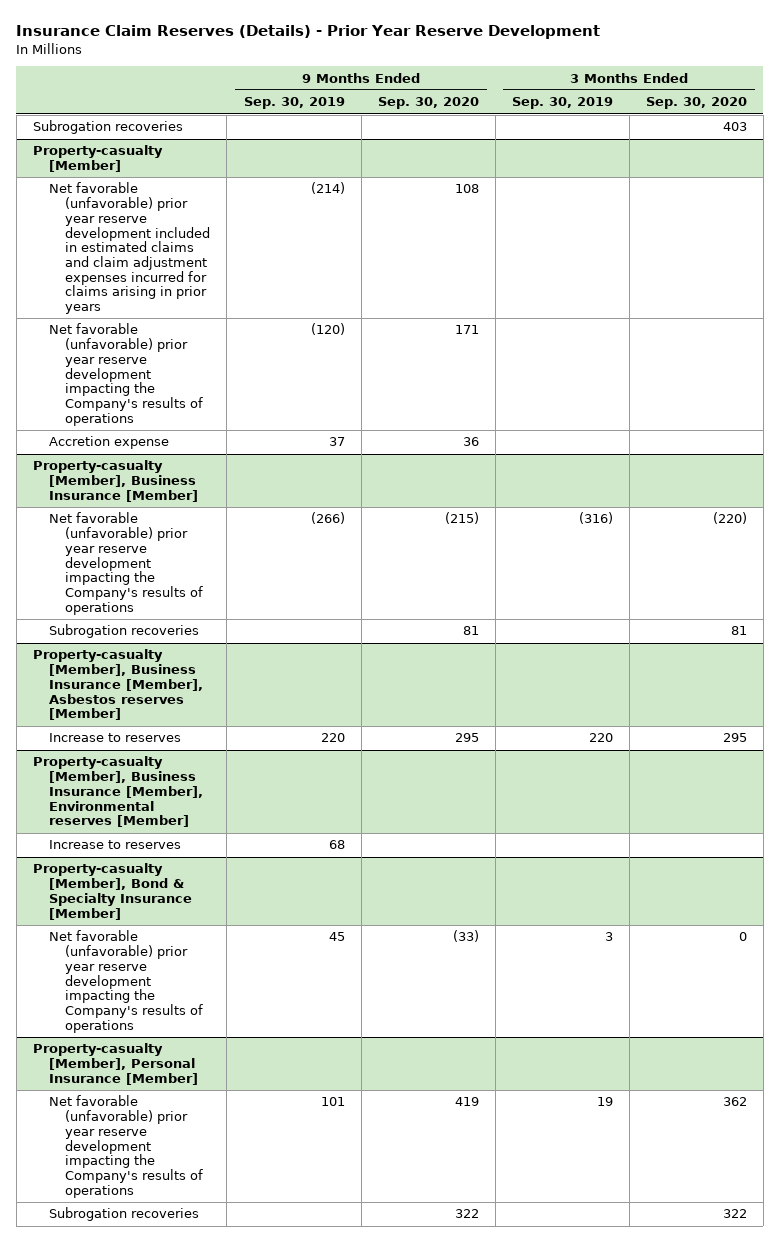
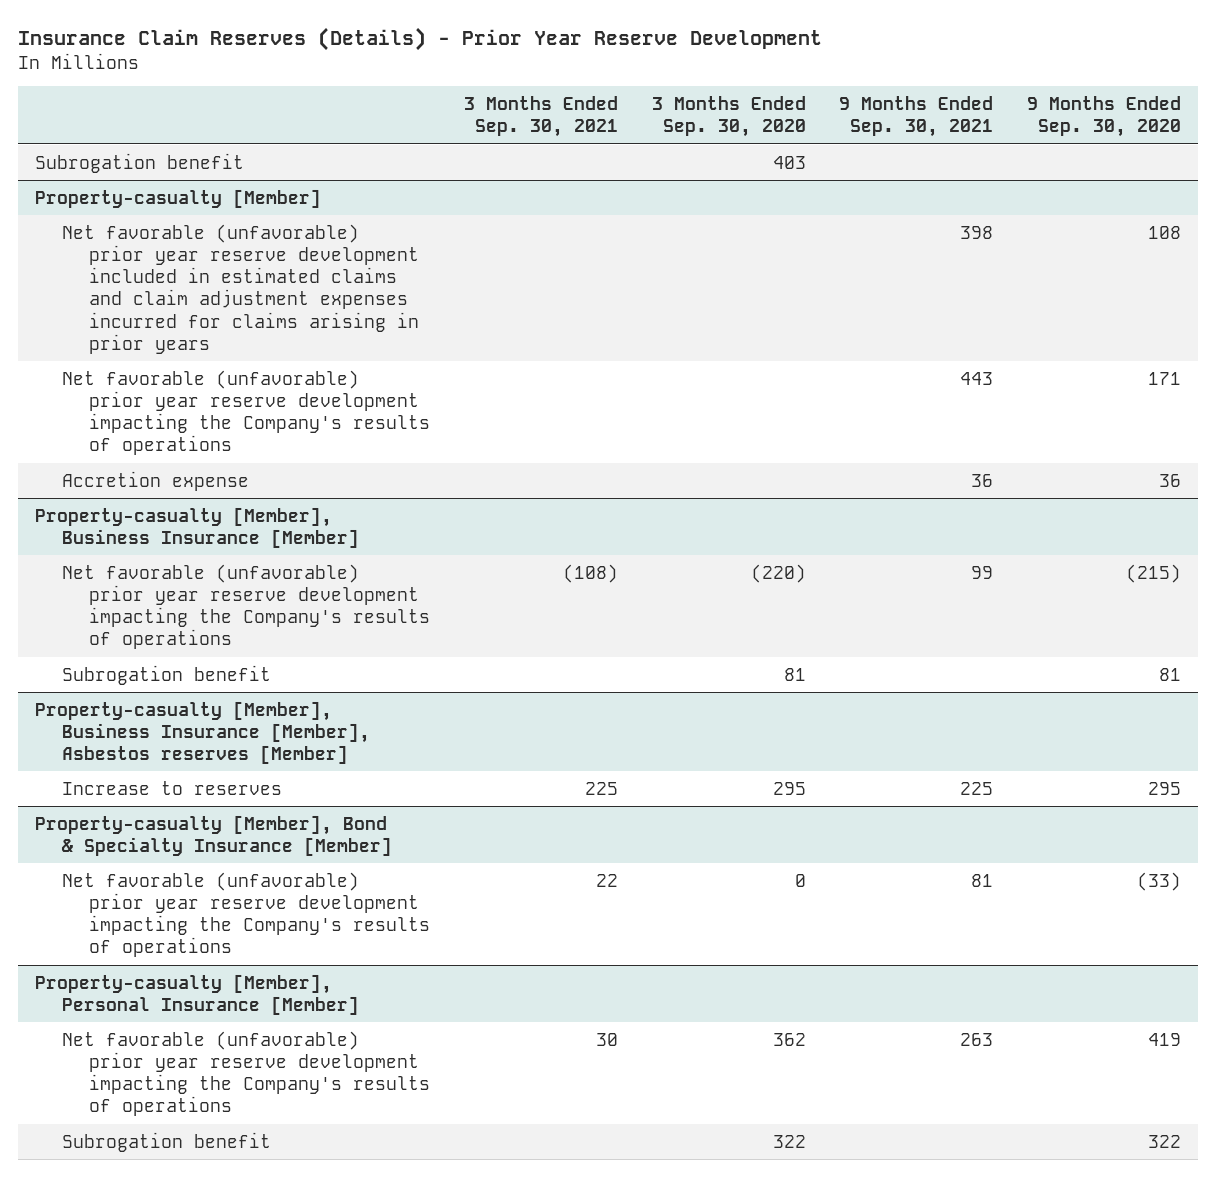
[243,97,345,110] Sep. 30, 2019 -> none
[511,97,613,110] Sep. 30, 2019 -> none
none -> [463,95,618,138] 3 Months Ended Sep. 30, 2021
none -> [839,95,994,138] 9 Months Ended Sep. 30, 2021
[33,120,184,135] Subrogation recoveries -> [34,152,244,173] Subrogation benefit
[49,624,200,639] Subrogation recoveries -> [61,664,271,685] Subrogation benefit
[33,756,204,828] Property-casualty [Member], Business Insurance [Member], Environmental reserves [Member] -> none
[49,840,182,850] Increase to reserves -> none
[49,1207,200,1222] Subrogation recoveries -> [61,1131,271,1152] Subrogation benefit

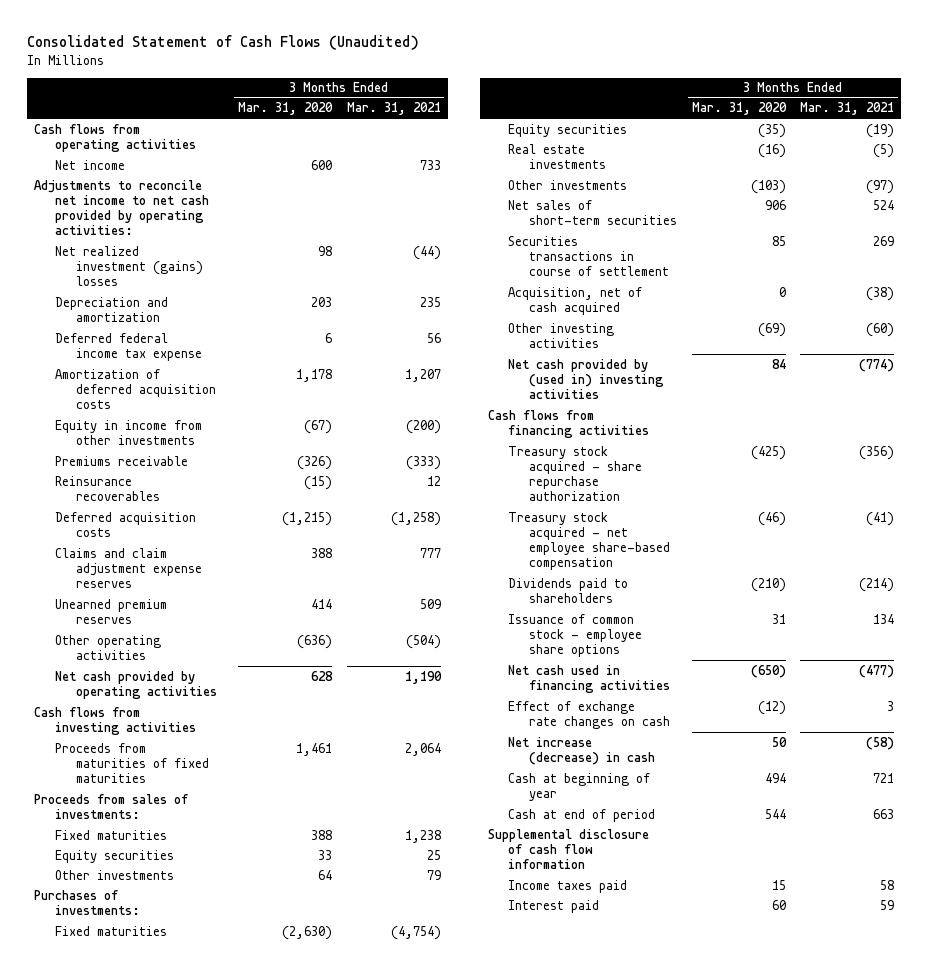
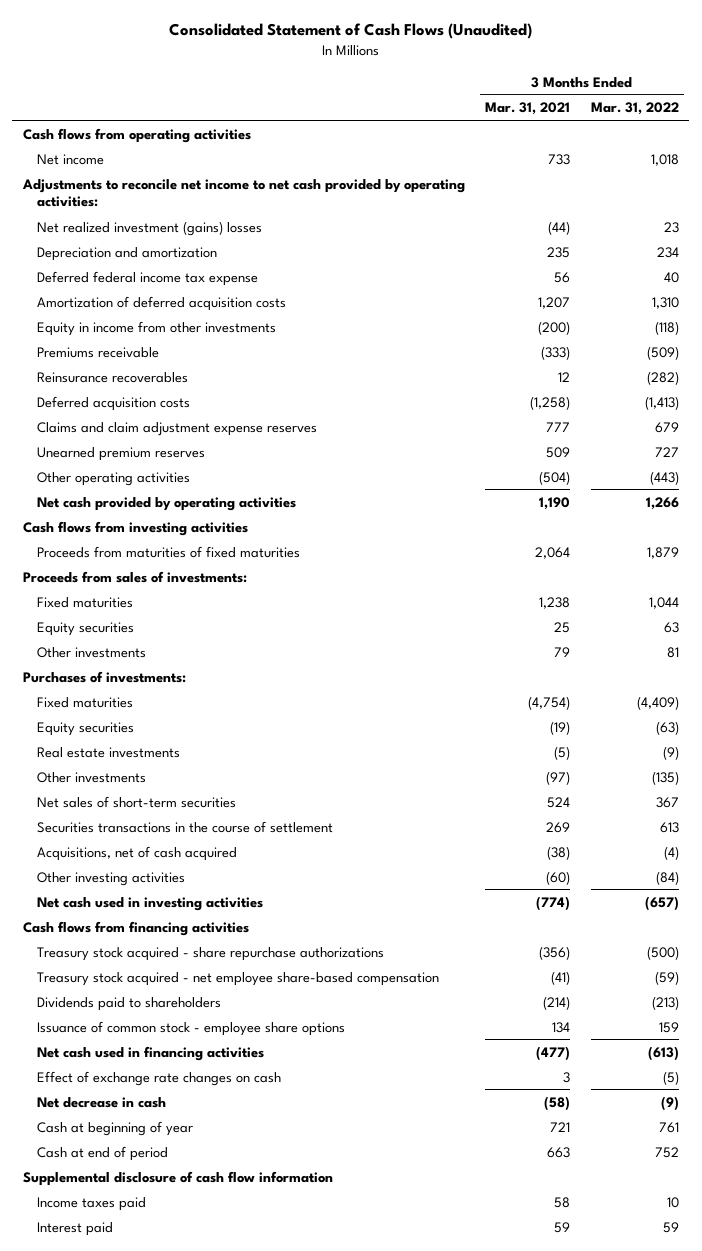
[238,102,334,116] Mar. 31, 2020 -> none
none -> [590,102,679,116] Mar. 31, 2022
[508,235,670,277] Securities transactions in course of settlement -> [37,820,334,833] Securities transactions in the course of settlement
[508,286,643,315] Acquisition, net of cash acquired -> [37,845,238,861] Acquisitions, net of cash acquired
[508,358,665,400] Net cash provided by (used in) investing activities -> [37,896,264,911] Net cash used in investing activities
[508,445,643,502] Treasury stock acquired - share repurchase authorization -> [37,946,385,961] Treasury stock acquired - share repurchase authorizations
[508,736,656,765] Net increase (decrease) in cash -> [37,1096,167,1108] Net decrease in cash

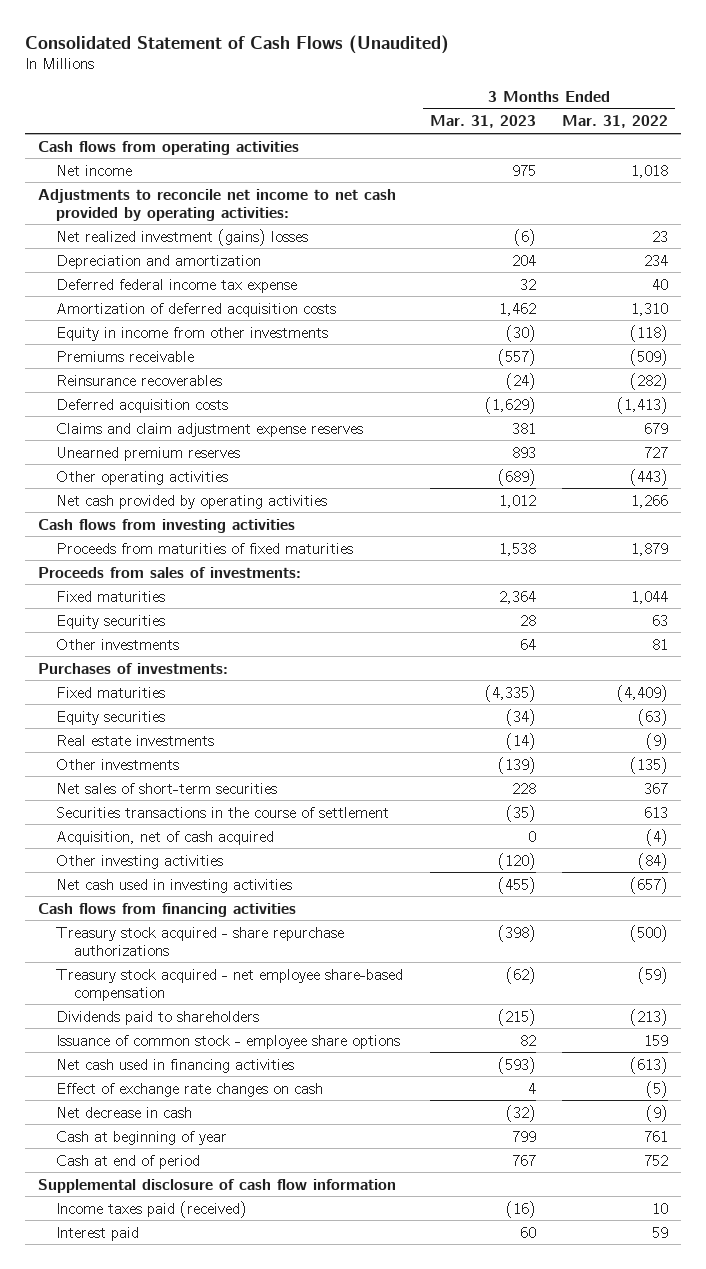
[485,102,571,116] Mar. 31, 2021 -> none
none -> [429,115,536,129] Mar. 31, 2023
[37,845,238,861] Acquisitions, net of cash acquired -> [56,830,275,845] Acquisition, net of cash acquired
[37,1196,147,1211] Income taxes paid -> [56,1200,248,1218] Income taxes paid (received)

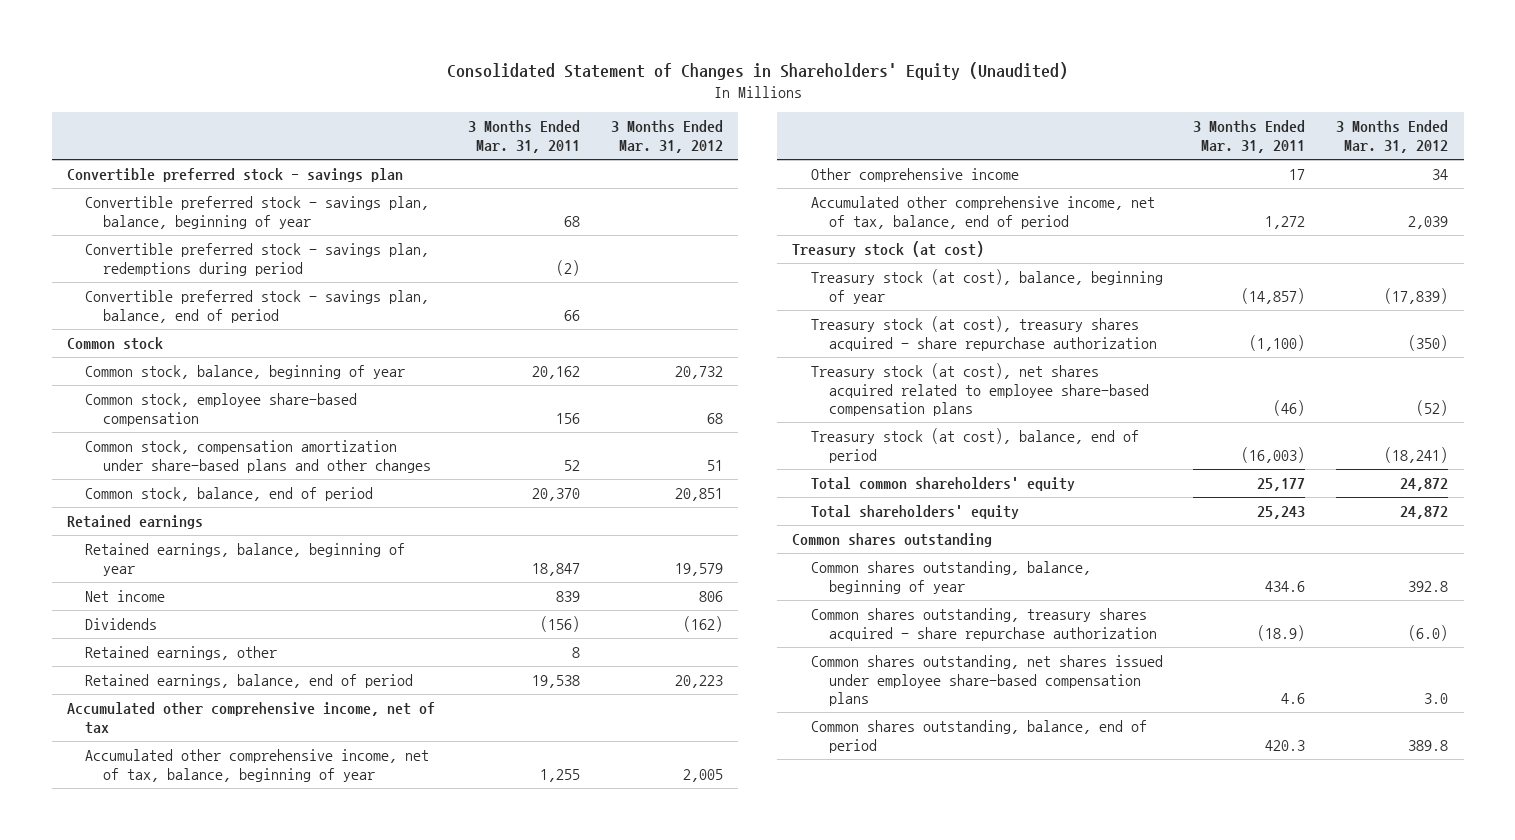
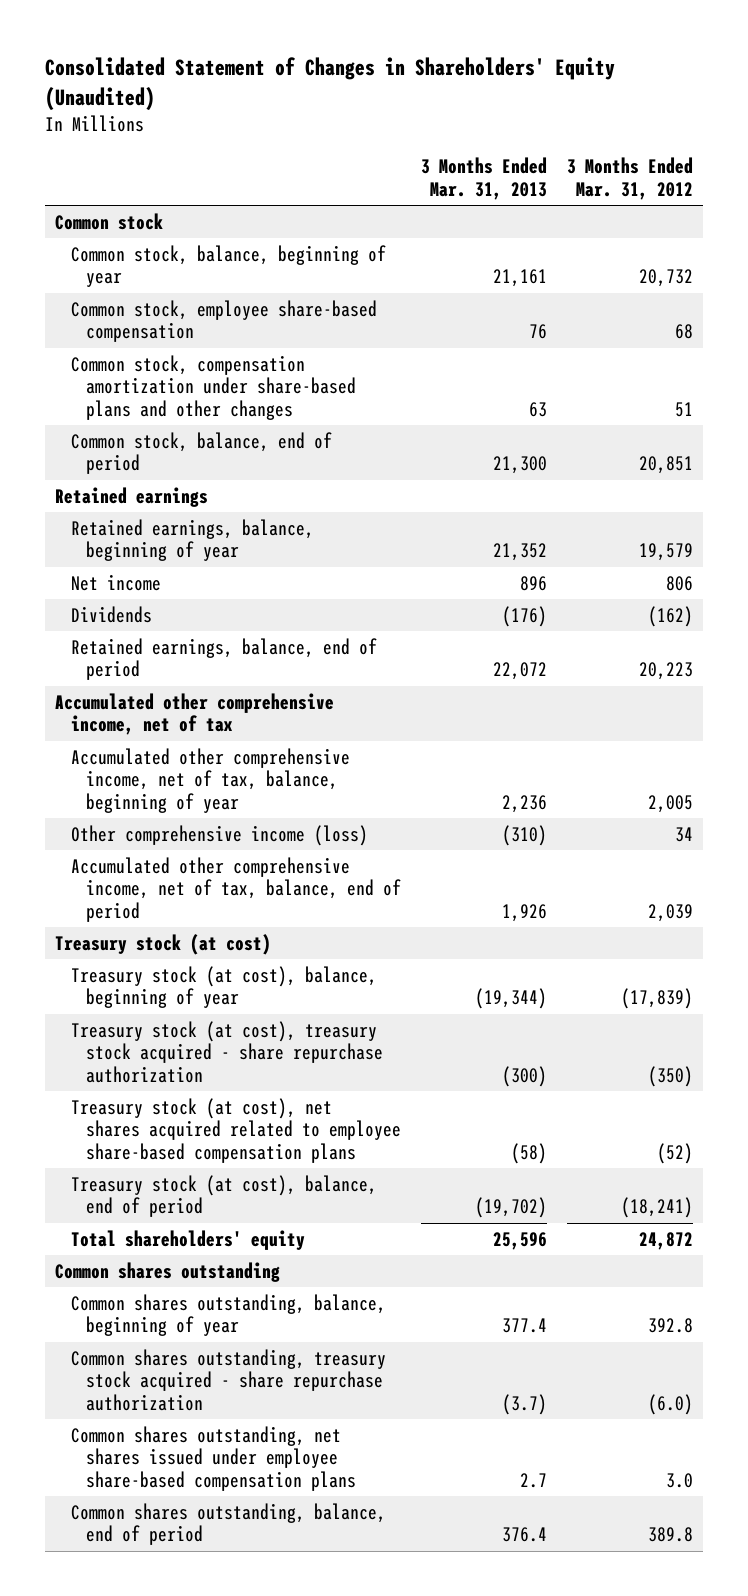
[467,120,580,154] 3 Months Ended Mar. 31, 2011 -> none
none -> [421,157,548,200] 3 Months Ended Mar. 31, 2013
[66,167,403,182] Convertible preferred stock - savings plan -> none
[85,195,430,229] Convertible preferred stock - savings plan, balance, beginning of year -> none
[85,242,430,276] Convertible preferred stock - savings plan, redemptions during period -> none
[85,289,430,323] Convertible preferred stock - savings plan, balance, end of period -> none
[85,645,278,660] Retained earnings, other -> none
[810,167,1019,182] Other comprehensive income -> [70,824,368,846] Other comprehensive income (loss)
[810,315,1157,351] Treasury stock (at cost), treasury shares acquired - share repurchase authorization -> [70,1020,384,1083] Treasury stock (at cost), treasury stock acquired - share repurchase authorization
[810,476,1075,491] Total common shareholders' equity -> none
[810,607,1157,641] Common shares outstanding, treasury shares acquired - share repurchase authorization -> [70,1348,386,1411] Common shares outstanding, treasury stock acquired - share repurchase authorization

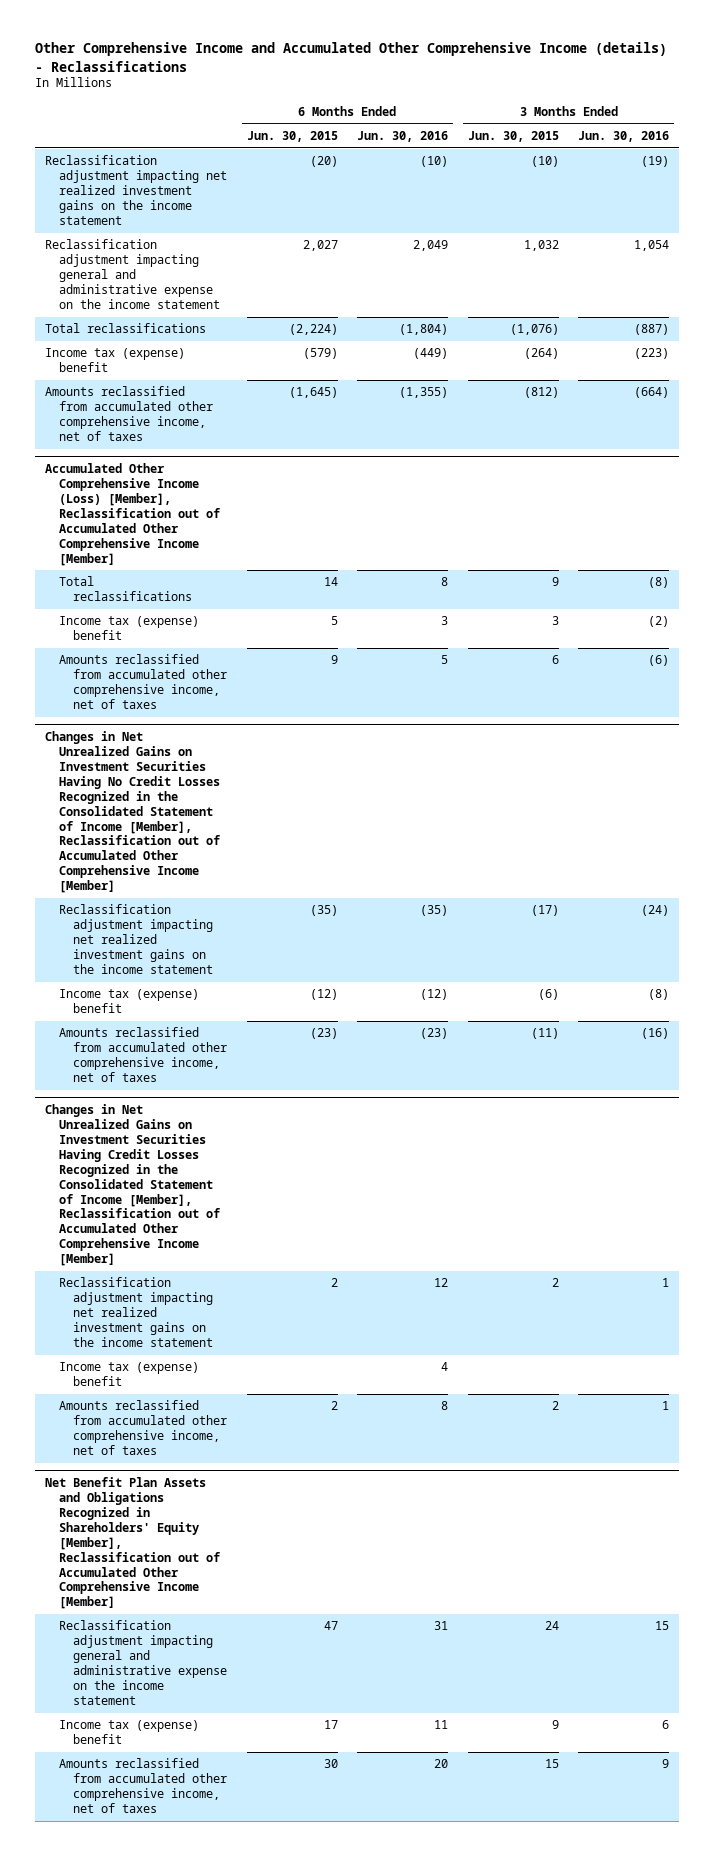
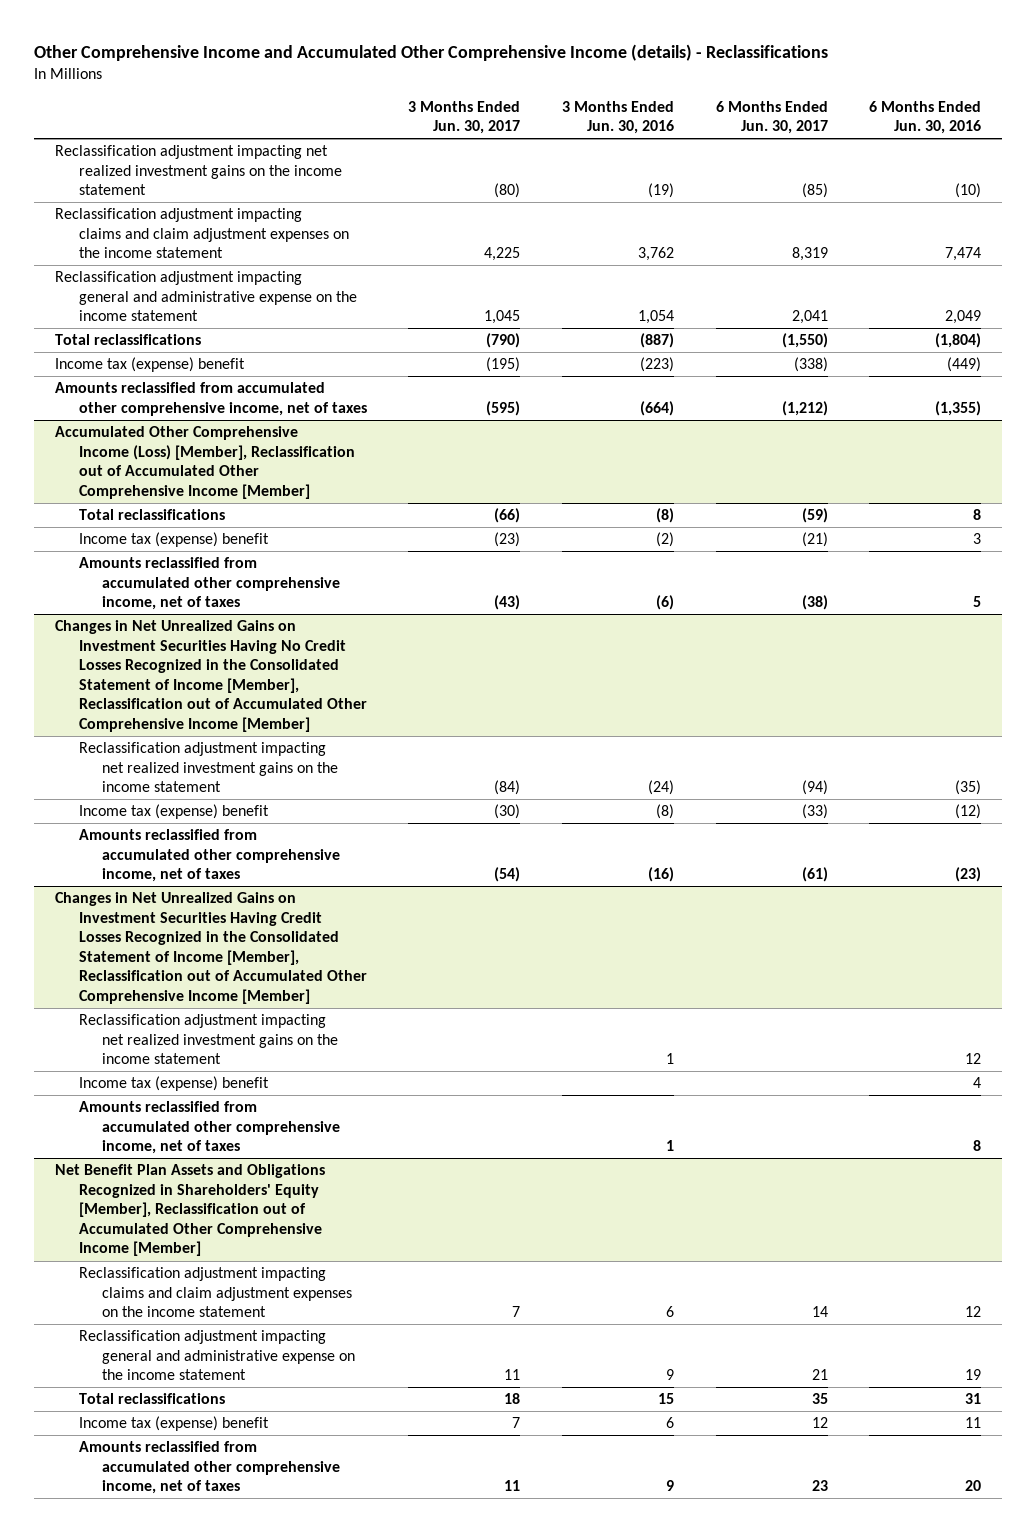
[246,130,338,142] Jun. 30, 2015 -> none
[467,130,559,142] Jun. 30, 2015 -> none
none -> [408,100,521,135] 3 Months Ended Jun. 30, 2017
none -> [715,100,828,135] 6 Months Ended Jun. 30, 2017
none -> [55,208,349,259] Reclassification adjustment impacting claims and claim adjustment expenses on the income statement
none -> [78,1267,353,1318] Reclassification adjustment impacting claims and claim adjustment expenses on the income statement
[434,1621,449,1631] 31 -> [965,1369,982,1381] 19
[655,1621,670,1631] 15 -> [665,1369,674,1381] 9
none -> [78,1393,225,1405] Total reclassifications

